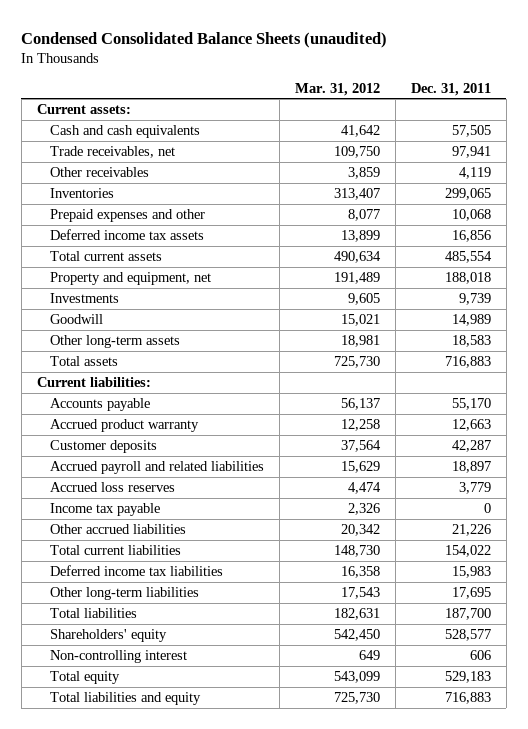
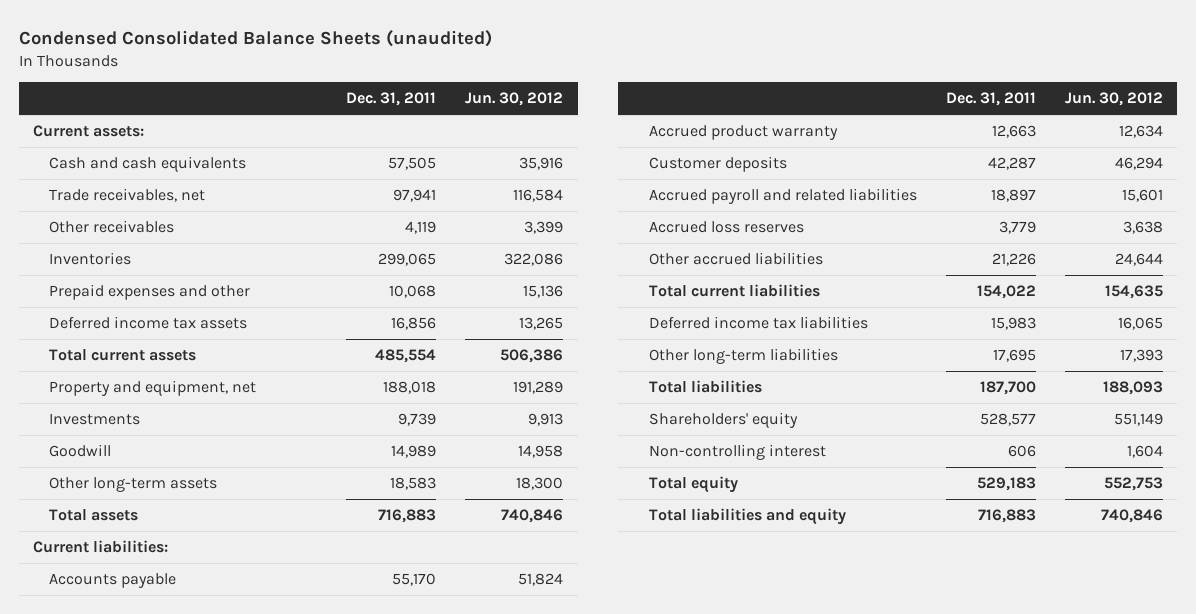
[294,82,380,96] Mar. 31, 2012 -> none
none -> [465,92,564,107] Jun. 30, 2012
[49,503,160,517] Income tax payable -> none

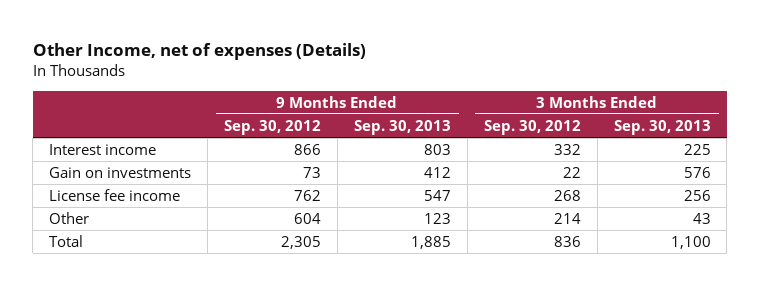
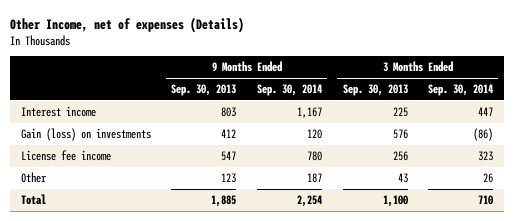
[223,119,321,135] Sep. 30, 2012 -> none
[483,119,581,135] Sep. 30, 2012 -> none
none -> [256,83,322,96] Sep. 30, 2014
none -> [428,83,494,96] Sep. 30, 2014
[48,166,191,178] Gain on investments -> [20,127,151,141] Gain (loss) on investments

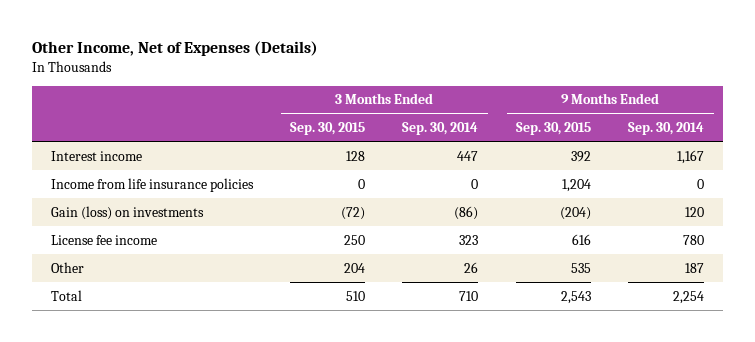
[10,16,245,33] Other Income, net of expenses (Details) -> [31,41,318,57] Other Income, Net of Expenses (Details)
[171,83,237,96] Sep. 30, 2013 -> none
[342,83,408,96] Sep. 30, 2013 -> none
none -> [290,122,366,136] Sep. 30, 2015
none -> [515,122,591,136] Sep. 30, 2015
none -> [50,177,254,192] Income from life insurance policies

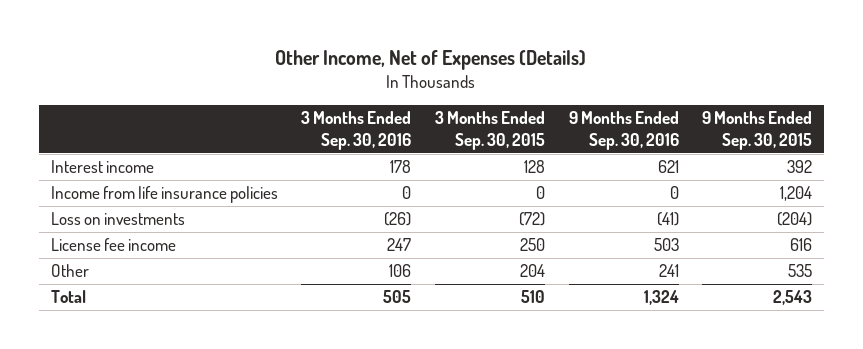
[402,122,479,136] Sep. 30, 2014 -> none
[628,122,705,136] Sep. 30, 2014 -> none
none -> [301,111,412,150] 3 Months Ended Sep. 30, 2016
none -> [568,111,679,150] 9 Months Ended Sep. 30, 2016
[50,205,204,220] Gain (loss) on investments -> [50,212,185,226] Loss on investments

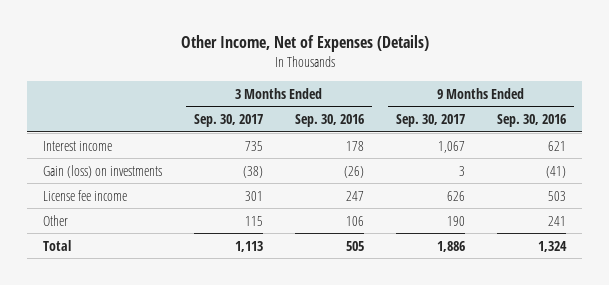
[434,111,545,150] 3 Months Ended Sep. 30, 2015 -> none
[702,111,813,150] 9 Months Ended Sep. 30, 2015 -> none
none -> [193,114,263,128] Sep. 30, 2017
none -> [396,114,466,128] Sep. 30, 2017
[50,186,278,204] Income from life insurance policies -> none
[50,212,185,226] Loss on investments -> [42,164,162,178] Gain (loss) on investments

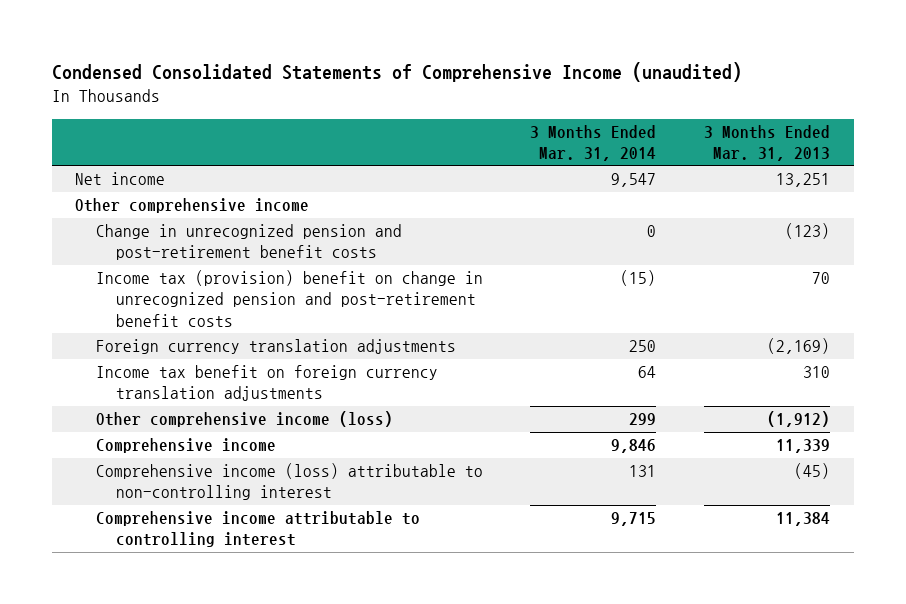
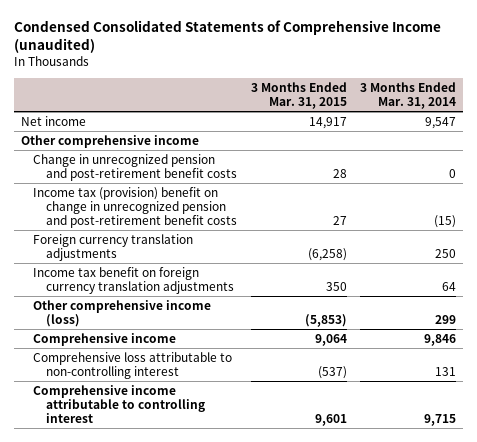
[704,124,831,161] 3 Months Ended Mar. 31, 2013 -> none
none -> [250,82,347,109] 3 Months Ended Mar. 31, 2015
[95,463,483,501] Comprehensive income (loss) attributable to non-controlling interest -> [33,352,233,379] Comprehensive loss attributable to non-controlling interest

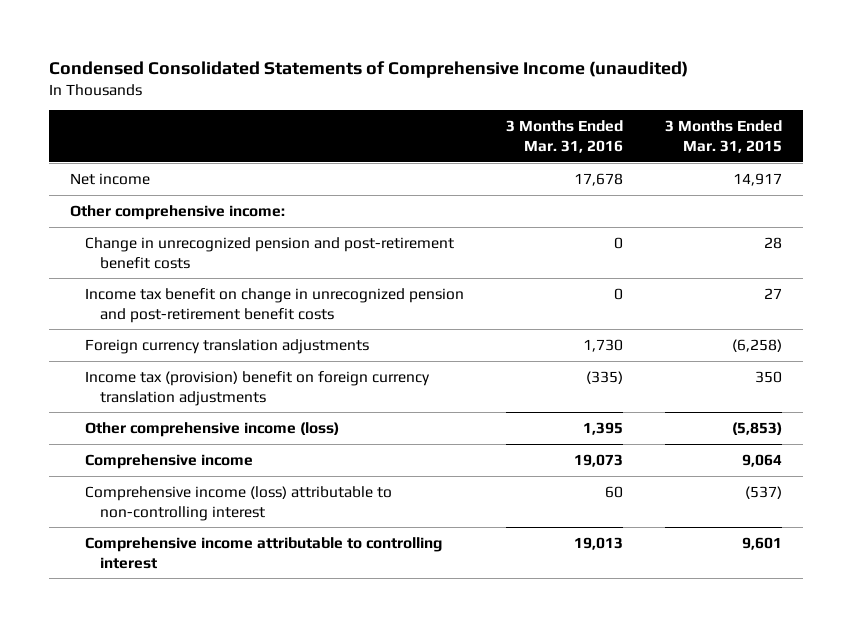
[360,82,457,109] 3 Months Ended Mar. 31, 2014 -> none
none -> [506,120,624,153] 3 Months Ended Mar. 31, 2016
[20,135,199,149] Other comprehensive income -> [70,204,286,220] Other comprehensive income:
[33,187,238,228] Income tax (provision) benefit on change in unrecognized pension and post-retirement benefit costs -> [85,287,465,323] Income tax benefit on change in unrecognized pension and post-retirement benefit costs
[33,267,235,294] Income tax benefit on foreign currency translation adjustments -> [85,370,431,406] Income tax (provision) benefit on foreign currency translation adjustments
[33,352,233,379] Comprehensive loss attributable to non-controlling interest -> [85,485,393,521] Comprehensive income (loss) attributable to non-controlling interest

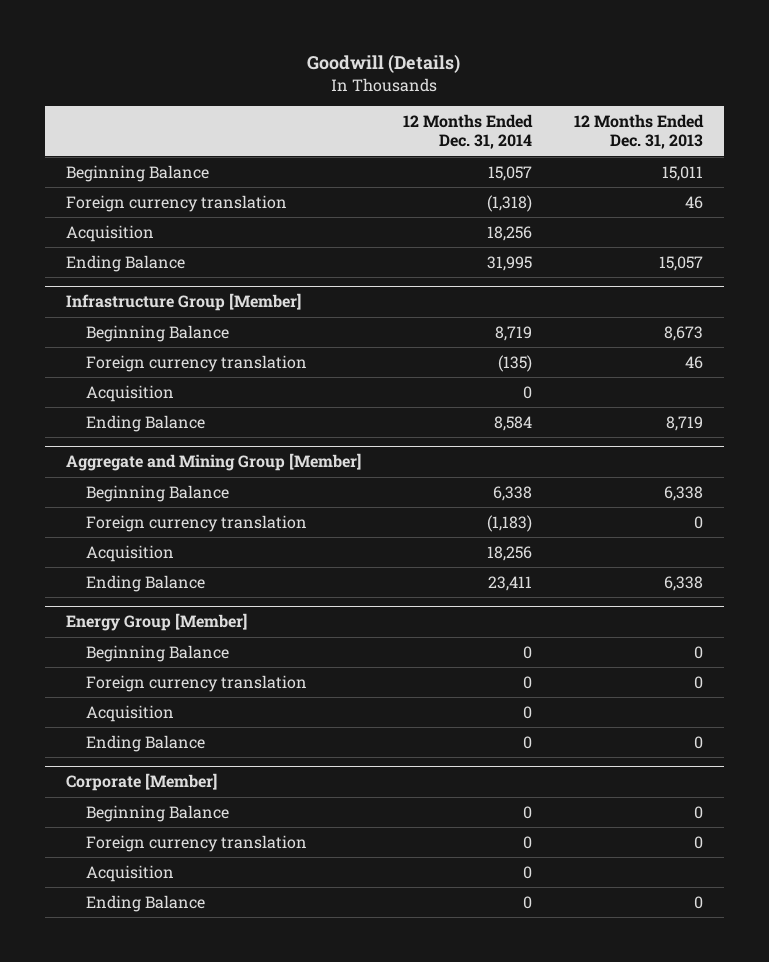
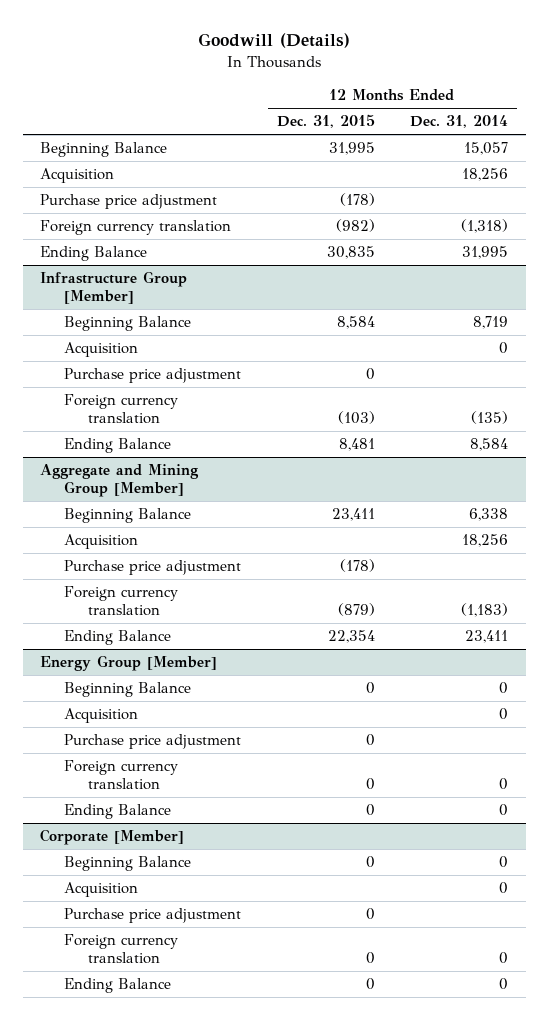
[573,114,704,150] 12 Months Ended Dec. 31, 2013 -> none
none -> [276,114,375,129] Dec. 31, 2015
none -> [40,194,218,210] Purchase price adjustment
[65,194,287,212] Foreign currency translation -> [40,220,232,236] Foreign currency translation
none -> [64,368,242,384] Purchase price adjustment
[86,354,308,372] Foreign currency translation -> [64,394,179,425] Foreign currency translation
none -> [64,560,242,576] Purchase price adjustment
[86,514,308,532] Foreign currency translation -> [64,586,179,617] Foreign currency translation
none -> [64,734,242,750] Purchase price adjustment
[86,674,308,692] Foreign currency translation -> [64,760,179,791] Foreign currency translation
none -> [64,908,242,924] Purchase price adjustment
[86,834,308,852] Foreign currency translation -> [64,934,179,965] Foreign currency translation

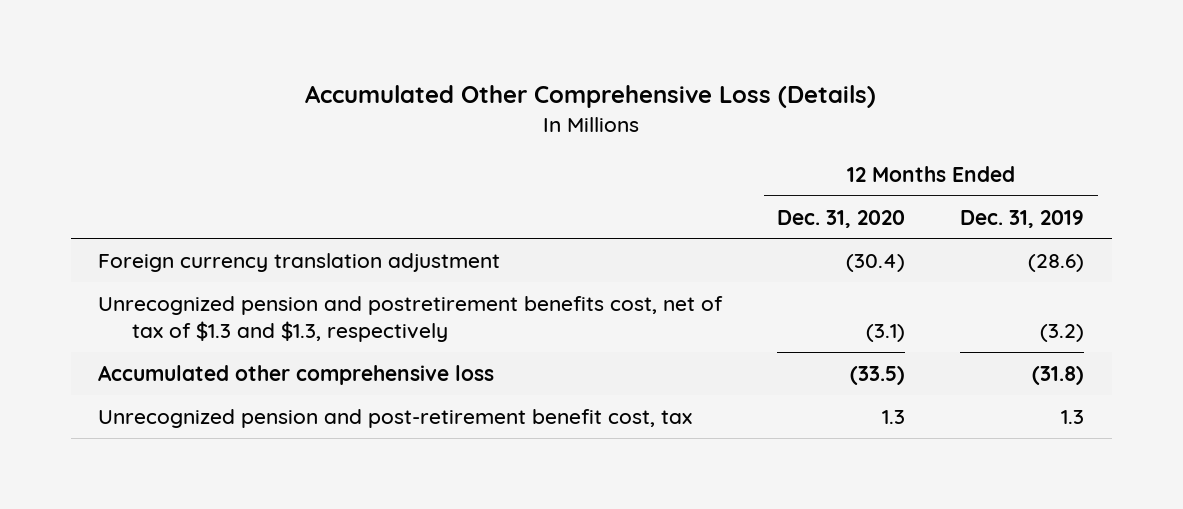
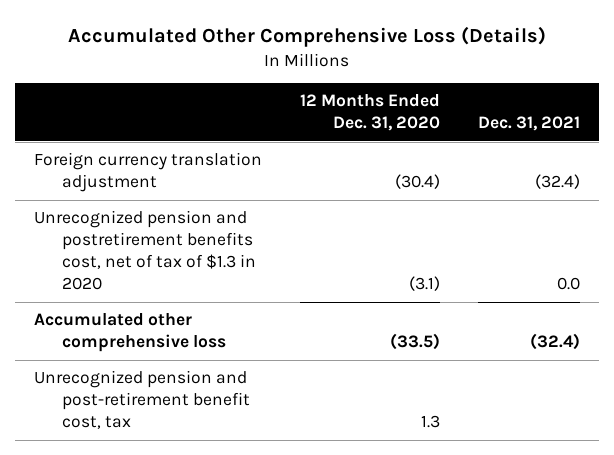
[960,209,1085,228] Dec. 31, 2019 -> none
none -> [478,116,581,132] Dec. 31, 2021
[98,295,724,343] Unrecognized pension and postretirement benefits cost, net of tax of $1.3 and $1.3, respectively -> [34,210,256,291] Unrecognized pension and postretirement benefits cost, net of tax of $1.3 in 2020

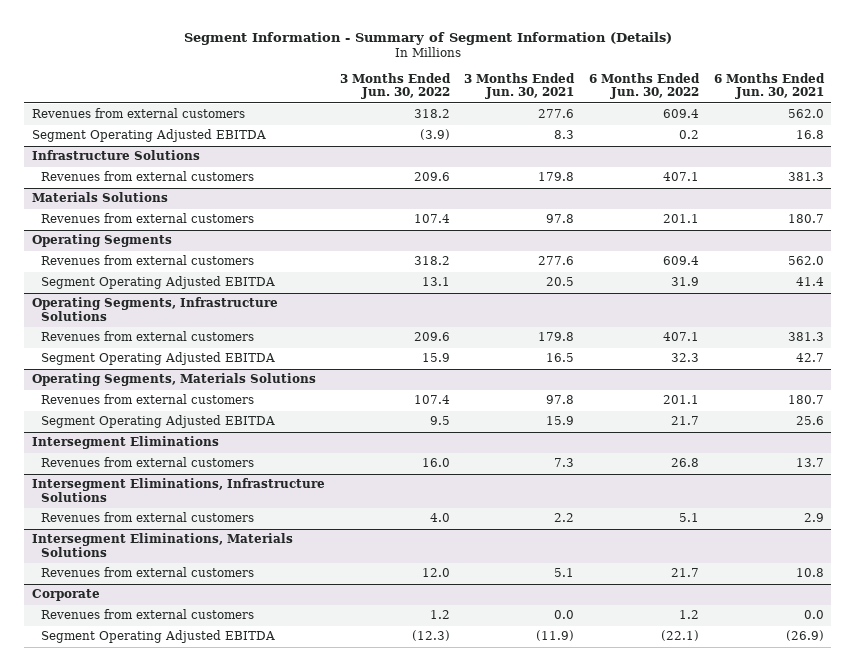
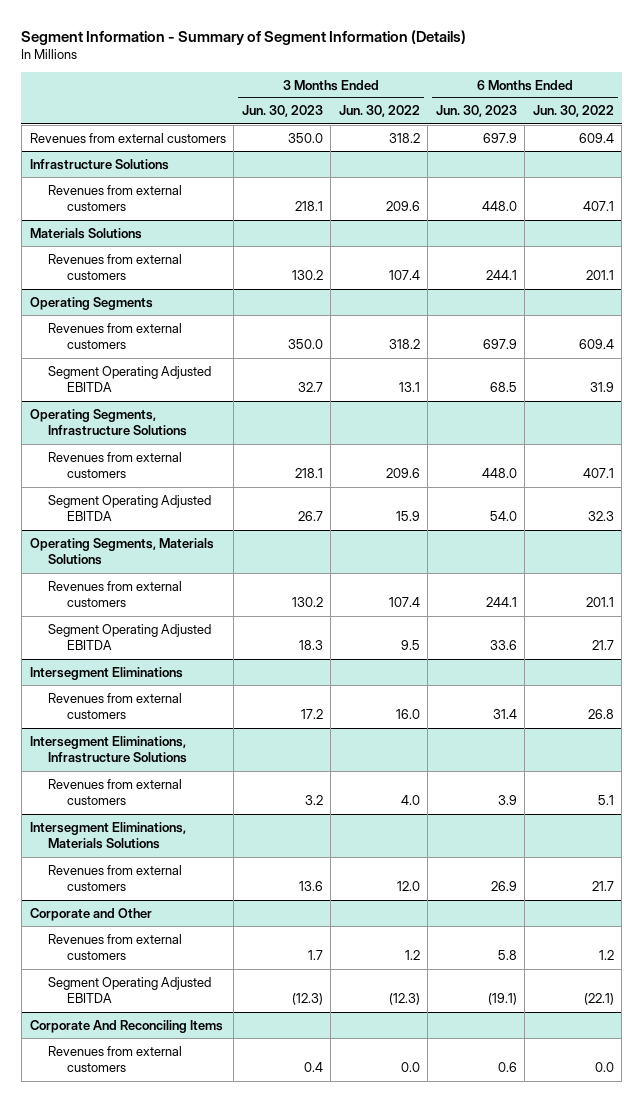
[464,73,576,100] 3 Months Ended Jun. 30, 2021 -> none
[713,73,825,100] 6 Months Ended Jun. 30, 2021 -> none
none -> [241,105,323,118] Jun. 30, 2023
none -> [435,105,517,118] Jun. 30, 2023
[31,129,266,143] Segment Operating Adjusted EBITDA -> none
[31,589,100,602] Corporate -> [29,907,152,921] Corporate and Other
none -> [29,1019,223,1033] Corporate And Reconciling Items
none -> [48,1045,183,1073] Revenues from external customers

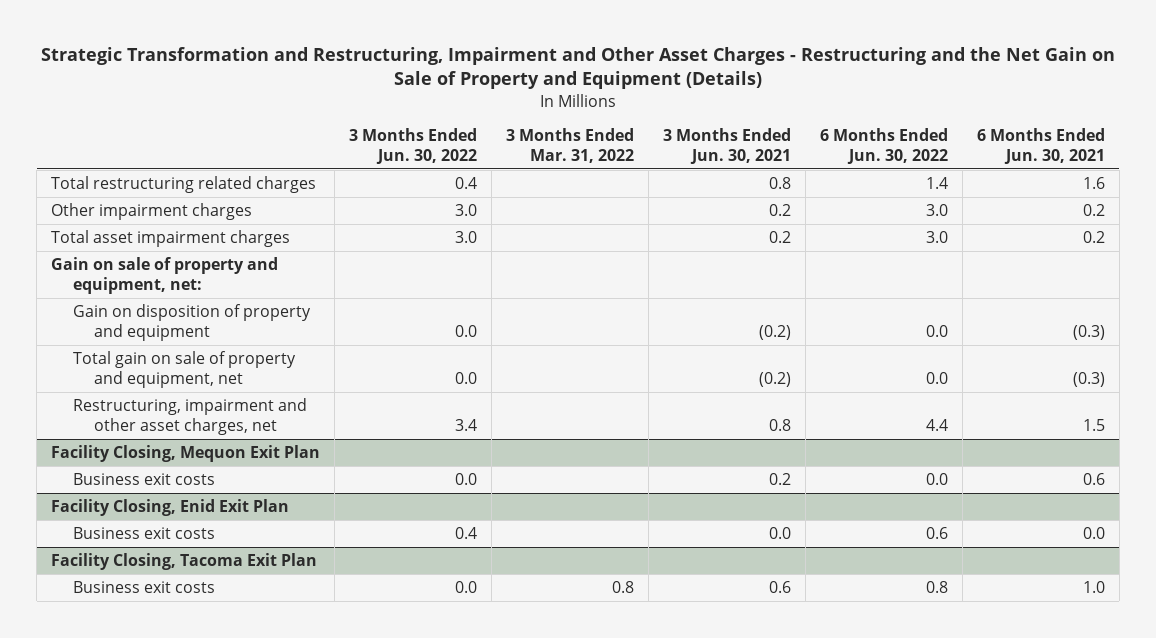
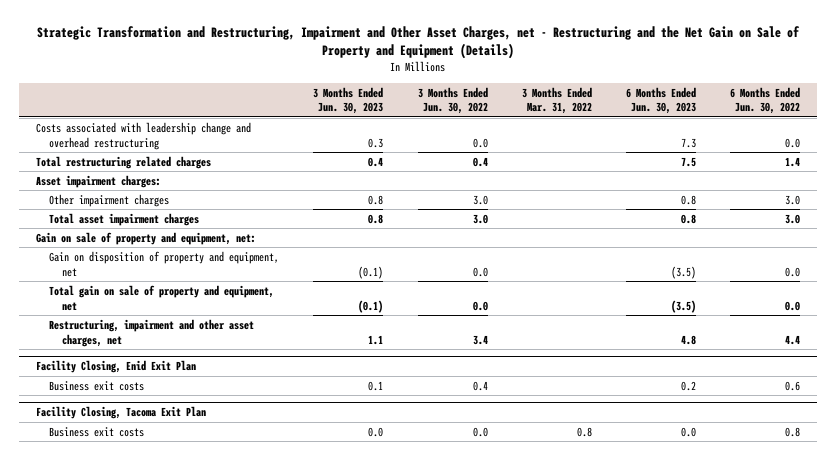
[41,47,1116,90] Strategic Transformation and Restructuring, Impairment and Other Asset Charges - Restructuring and the Net Gain on Sale of Property and Equipment (Details) -> [37,26,801,60] Strategic Transformation and Restructuring, Impairment and Other Asset Charges, net - Restructuring and the Net Gain on Sale of Property and Equipment (Details)
[663,128,792,164] 3 Months Ended Jun. 30, 2021 -> none
[977,128,1106,164] 6 Months Ended Jun. 30, 2021 -> none
none -> [313,86,384,115] 3 Months Ended Jun. 30, 2023
none -> [625,86,696,115] 6 Months Ended Jun. 30, 2023
none -> [35,121,251,150] Costs associated with leadership change and overhead restructuring
none -> [35,174,161,188] Asset impairment charges:
[72,304,311,341] Gain on disposition of property and equipment -> [49,250,280,277] Gain on disposition of property and equipment, net
[51,445,321,463] Facility Closing, Mequon Exit Plan -> none
[72,473,215,486] Business exit costs -> none

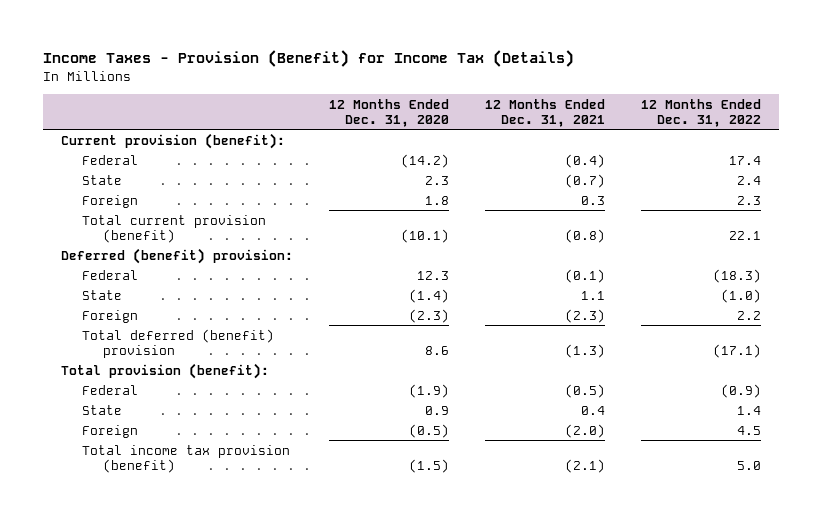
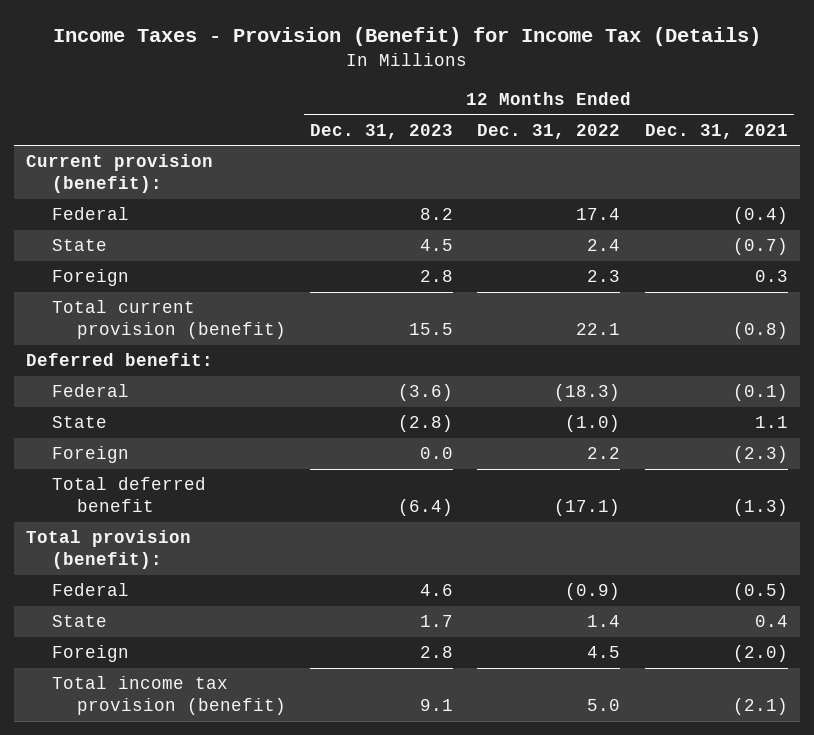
[329,98,450,127] 12 Months Ended Dec. 31, 2020 -> none
none -> [310,123,454,139] Dec. 31, 2023
[60,247,293,264] Deferred (benefit) provision: -> [26,353,214,367] Deferred benefit:
[81,328,274,358] Total deferred (benefit) provision -> [51,477,206,513] Total deferred benefit

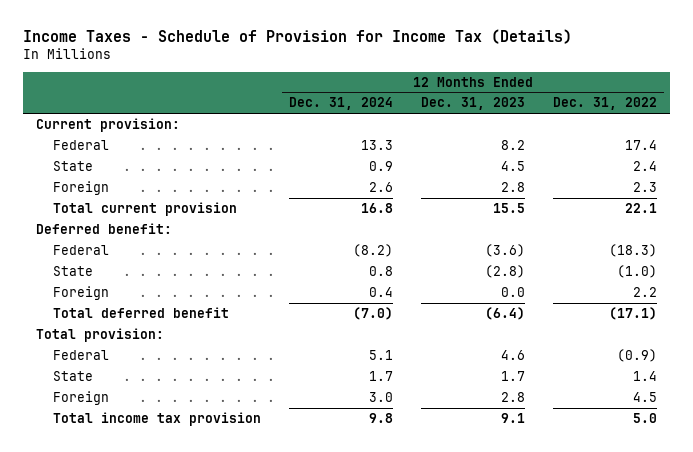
[52,26,761,46] Income Taxes - Provision (Benefit) for Income Tax (Details) -> [22,29,572,45] Income Taxes - Schedule of Provision for Income Tax (Details)
[644,123,788,139] Dec. 31, 2021 -> none
none -> [289,97,394,111] Dec. 31, 2024
[26,154,214,194] Current provision (benefit): -> [36,117,181,132] Current provision:
[51,300,287,340] Total current provision (benefit) -> [53,201,238,216] Total current provision
[26,530,192,570] Total provision (benefit): -> [36,327,165,342] Total provision:
[51,676,287,716] Total income tax provision (benefit) -> [53,411,262,426] Total income tax provision

